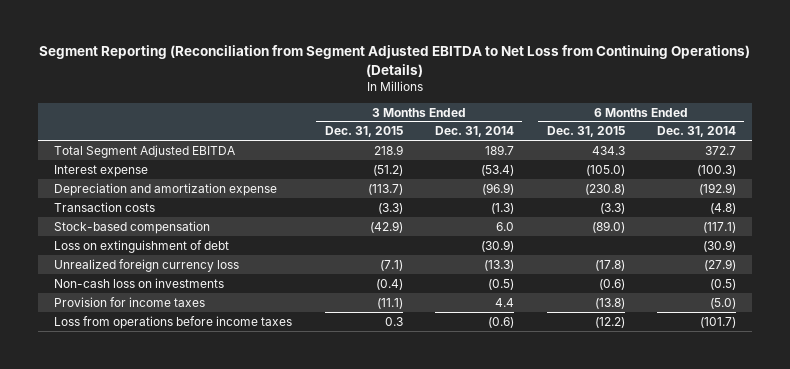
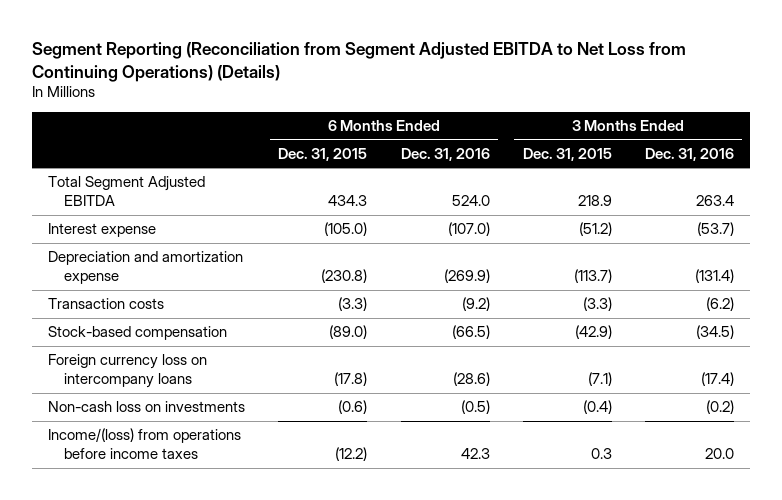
[435,126,515,138] Dec. 31, 2014 -> none
[657,126,737,138] Dec. 31, 2014 -> none
none -> [400,148,490,162] Dec. 31, 2016
none -> [644,148,734,162] Dec. 31, 2016
[54,239,230,253] Loss on extinguishment of debt -> none
[54,258,240,272] Unrealized foreign currency loss -> [48,354,208,389] Foreign currency loss on intercompany loans
[54,296,206,307] Provision for income taxes -> none
[54,315,293,329] Loss from operations before income taxes -> [48,428,242,460] Income/(loss) from operations before income taxes

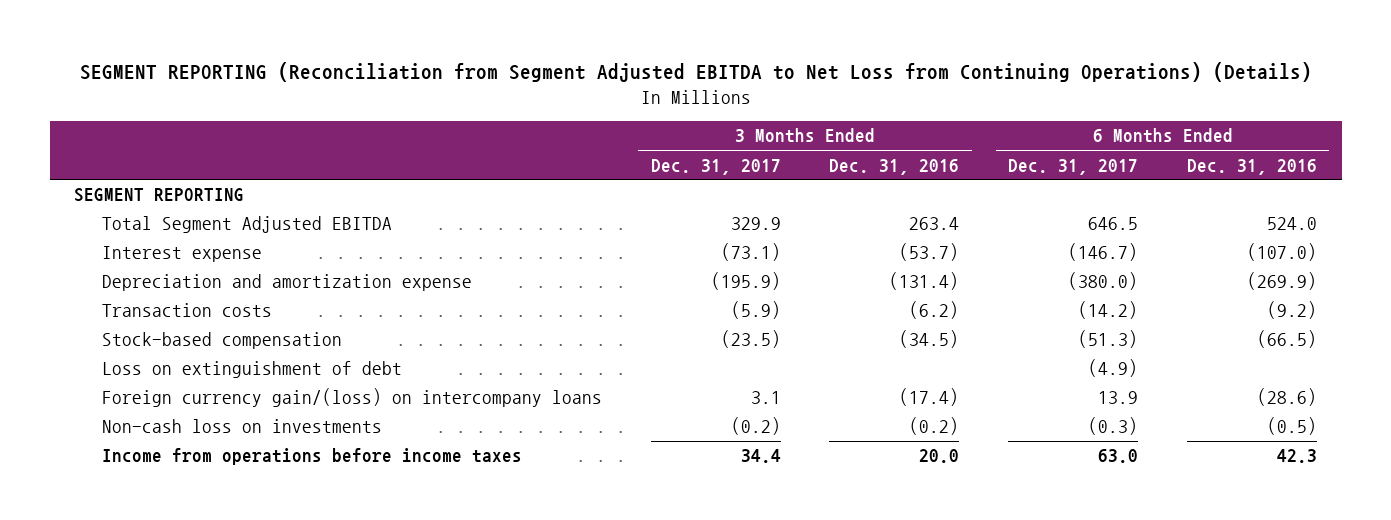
[31,41,686,82] Segment Reporting (Reconciliation from Segment Adjusted EBITDA to Net Loss from Continuing Operations) (Details) -> [79,61,1312,82] SEGMENT REPORTING (Reconciliation from Segment Adjusted EBITDA to Net Loss from Continuing Operations) (Details)
[278,148,368,162] Dec. 31, 2015 -> none
[522,148,612,162] Dec. 31, 2015 -> none
none -> [650,158,781,175] Dec. 31, 2017
none -> [1008,158,1139,175] Dec. 31, 2017
none -> [73,188,244,203] SEGMENT REPORTING
none -> [101,361,402,379] Loss on extinguishment of debt
[48,354,208,389] Foreign currency loss on intercompany loans -> [101,388,602,408] Foreign currency gain/(loss) on intercompany loans
[48,428,242,460] Income/(loss) from operations before income taxes -> [101,448,522,466] Income from operations before income taxes

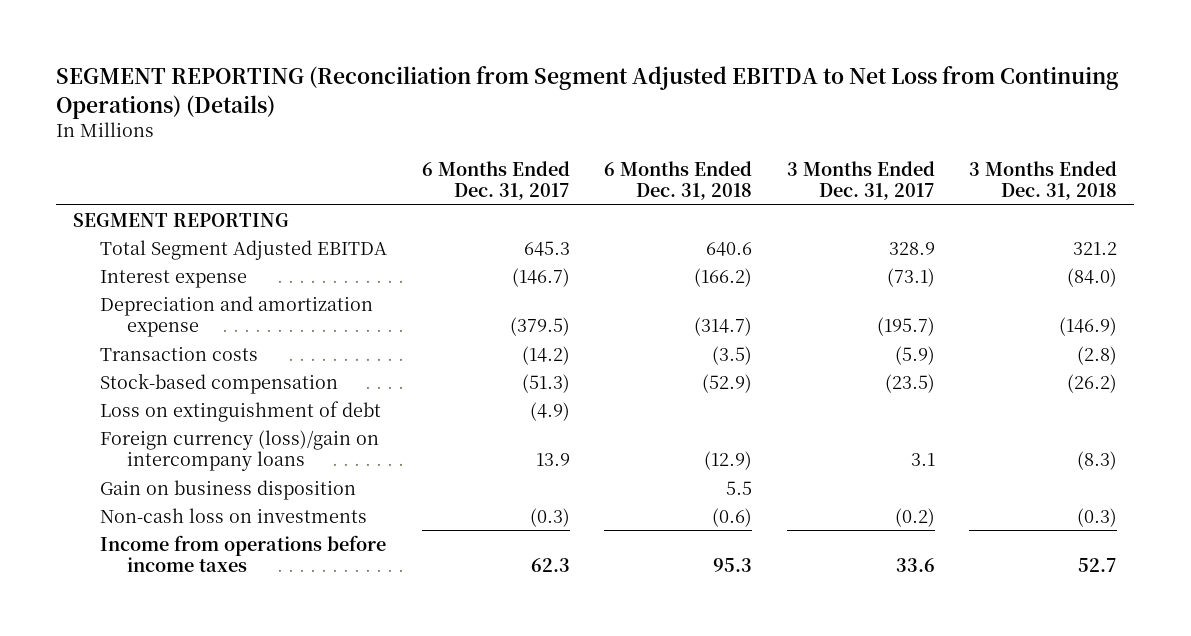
[829,158,960,175] Dec. 31, 2016 -> none
[1187,158,1318,175] Dec. 31, 2016 -> none
none -> [604,160,753,201] 6 Months Ended Dec. 31, 2018
none -> [969,160,1118,201] 3 Months Ended Dec. 31, 2018
[730,217,781,231] 329.9 -> [888,241,935,255] 328.9
[1088,217,1139,231] 646.5 -> [523,240,570,256] 645.3
[710,272,781,291] (195.9) -> [876,317,935,337] (195.7)
[1068,272,1139,291] (380.0) -> [509,317,570,337] (379.5)
[101,388,602,408] Foreign currency gain/(loss) on intercompany loans -> [100,429,380,472] Foreign currency (loss)/gain on intercompany loans
none -> [100,479,357,500] Gain on business disposition
[740,449,781,464] 34.4 -> [895,558,935,573] 33.6
[1098,449,1139,464] 63.0 -> [530,558,570,573] 62.3

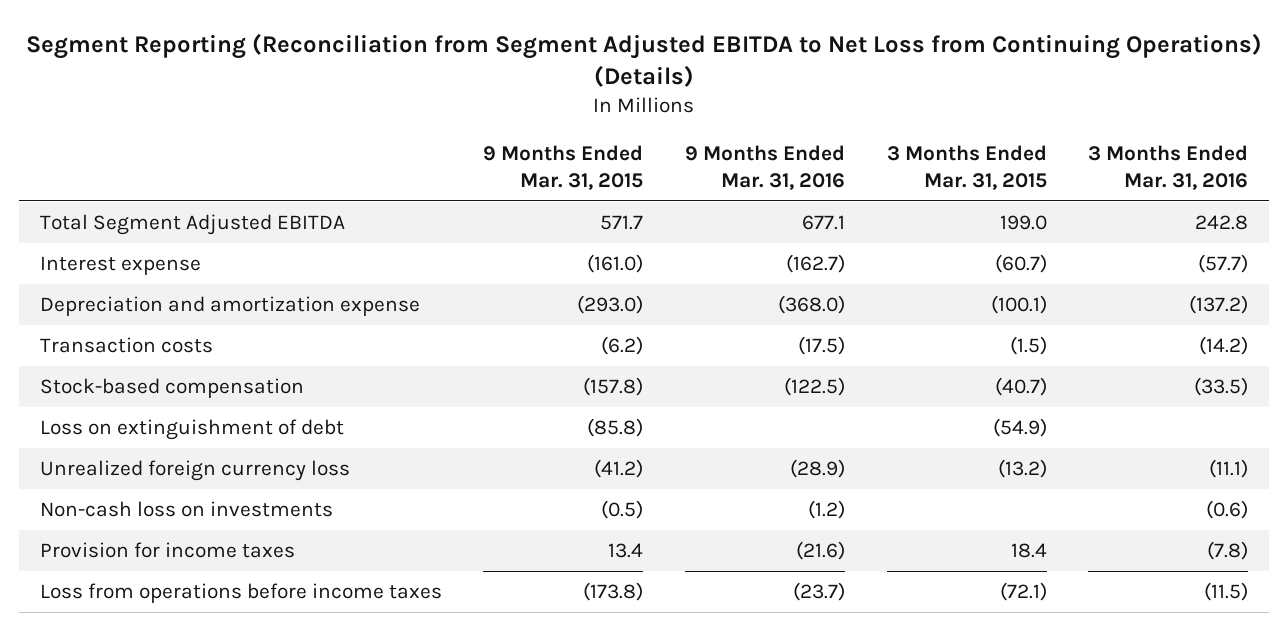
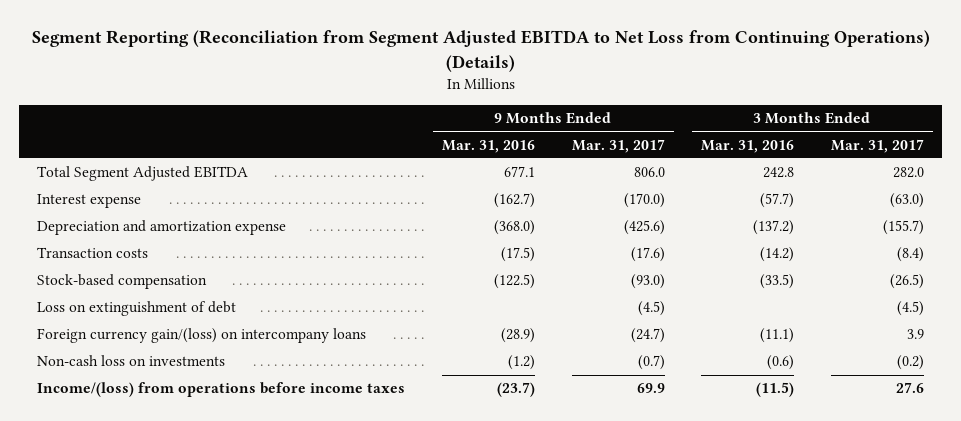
[483,145,644,190] 9 Months Ended Mar. 31, 2015 -> none
[886,145,1047,190] 3 Months Ended Mar. 31, 2015 -> none
none -> [571,138,665,153] Mar. 31, 2017
none -> [830,138,924,153] Mar. 31, 2017
[39,460,350,482] Unrealized foreign currency loss -> [37,328,367,344] Foreign currency gain/(loss) on intercompany loans
[39,542,295,559] Provision for income taxes -> none
[39,583,442,604] Loss from operations before income taxes -> [37,382,406,398] Income/(loss) from operations before income taxes

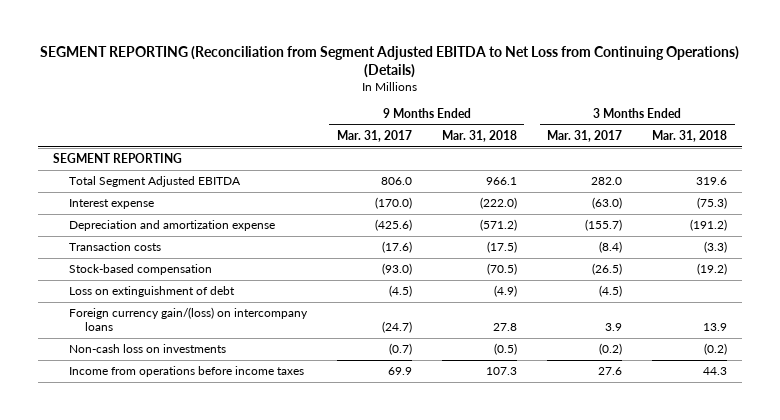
[31,30,930,72] Segment Reporting (Reconciliation from Segment Adjusted EBITDA to Net Loss from Continuing Operations) (Details) -> [40,45,740,79] SEGMENT REPORTING (Reconciliation from Segment Adjusted EBITDA to Net Loss from Continuing Operations) (Details)
[442,139,536,153] Mar. 31, 2016 -> none
[701,139,795,153] Mar. 31, 2016 -> none
none -> [441,129,517,142] Mar. 31, 2018
none -> [652,129,728,142] Mar. 31, 2018
none -> [53,153,183,164] SEGMENT REPORTING
[37,382,406,398] Income/(loss) from operations before income taxes -> [68,366,304,378] Income from operations before income taxes

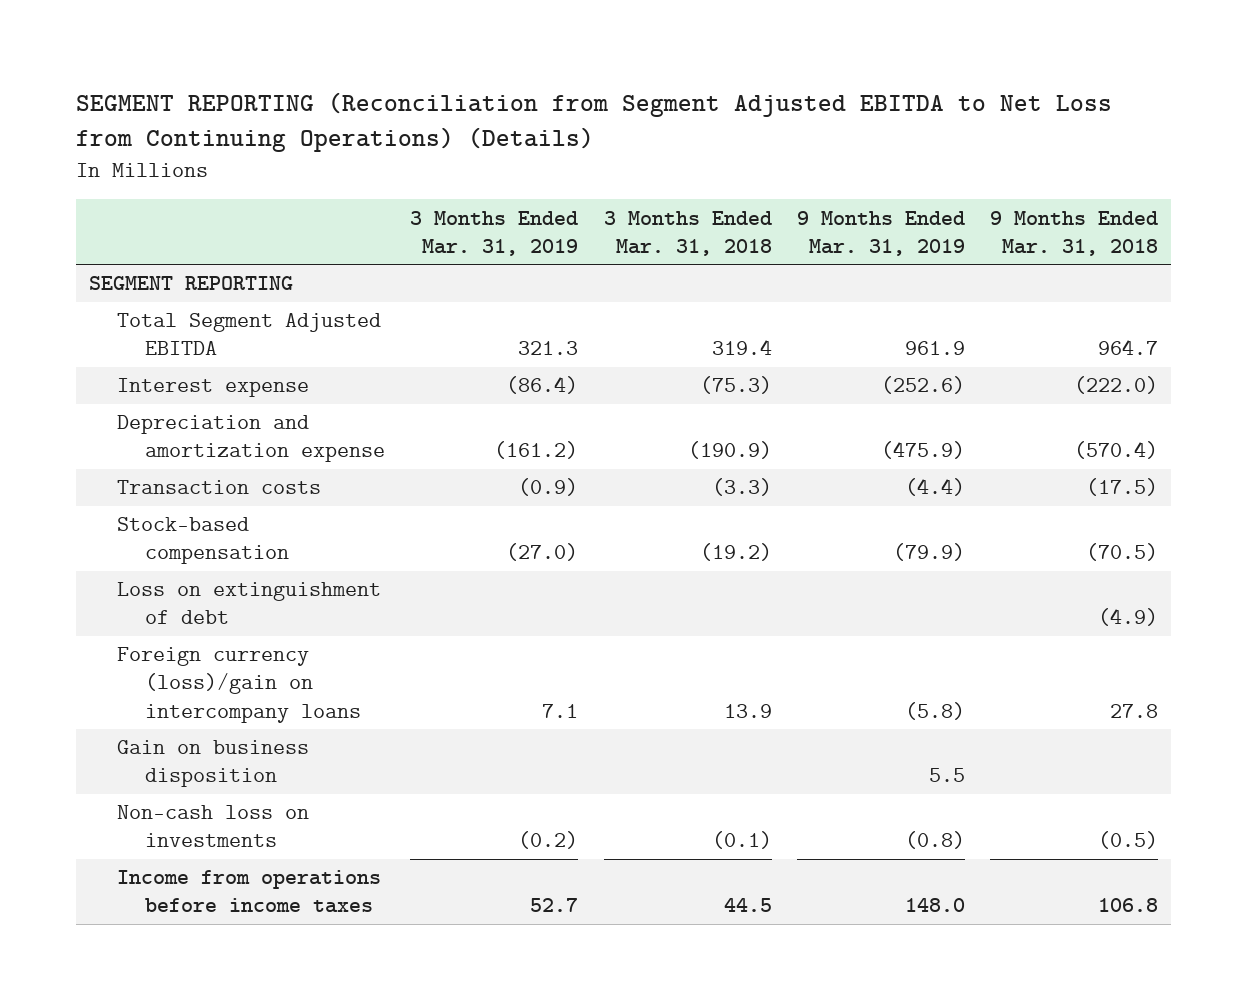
[336,129,412,142] Mar. 31, 2017 -> none
[547,129,623,142] Mar. 31, 2017 -> none
none -> [410,210,579,256] 3 Months Ended Mar. 31, 2019
none -> [797,210,966,256] 9 Months Ended Mar. 31, 2019
[485,177,517,186] 966.1 -> [1098,339,1159,356] 964.7
[696,177,728,186] 319.6 -> [711,339,772,356] 319.4
[479,219,517,232] (571.2) -> [1074,441,1159,460] (570.4)
[690,219,728,232] (191.2) -> [687,441,772,460] (190.9)
[68,307,308,332] Foreign currency gain/(loss) on intercompany loans -> [116,647,361,723] Foreign currency (loss)/gain on intercompany loans
none -> [116,740,309,788] Gain on business disposition
[704,343,728,356] (0.2) -> [711,831,772,850] (0.1)
[485,367,517,376] 107.3 -> [1098,898,1159,913] 106.8
[703,367,728,376] 44.3 -> [723,898,772,913] 44.5

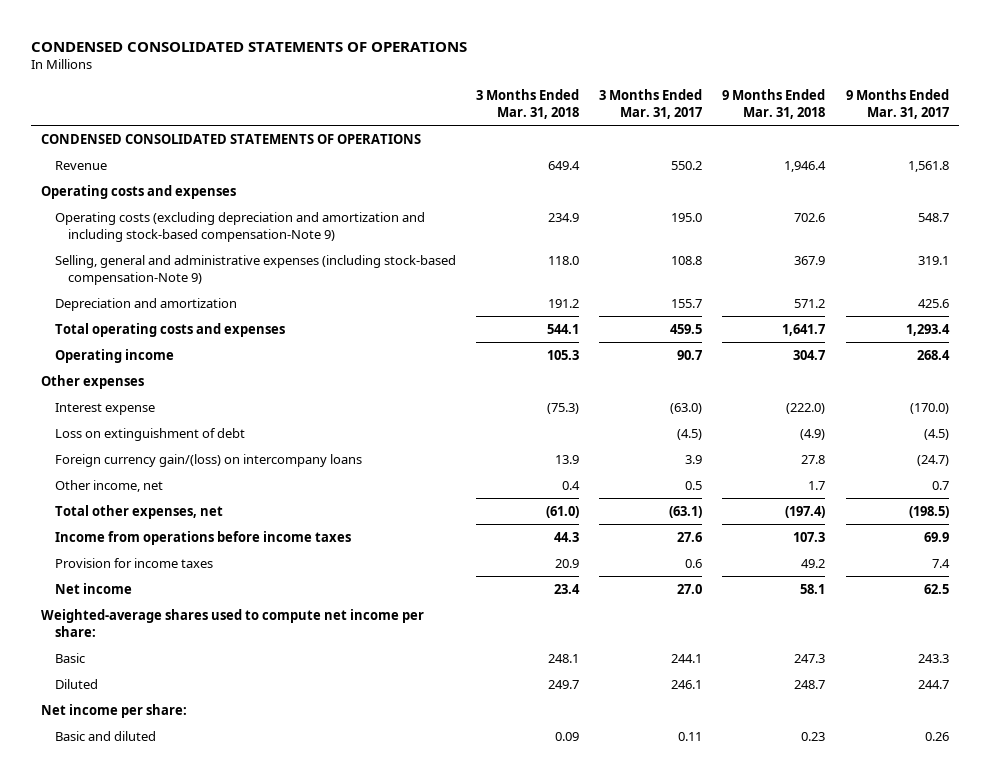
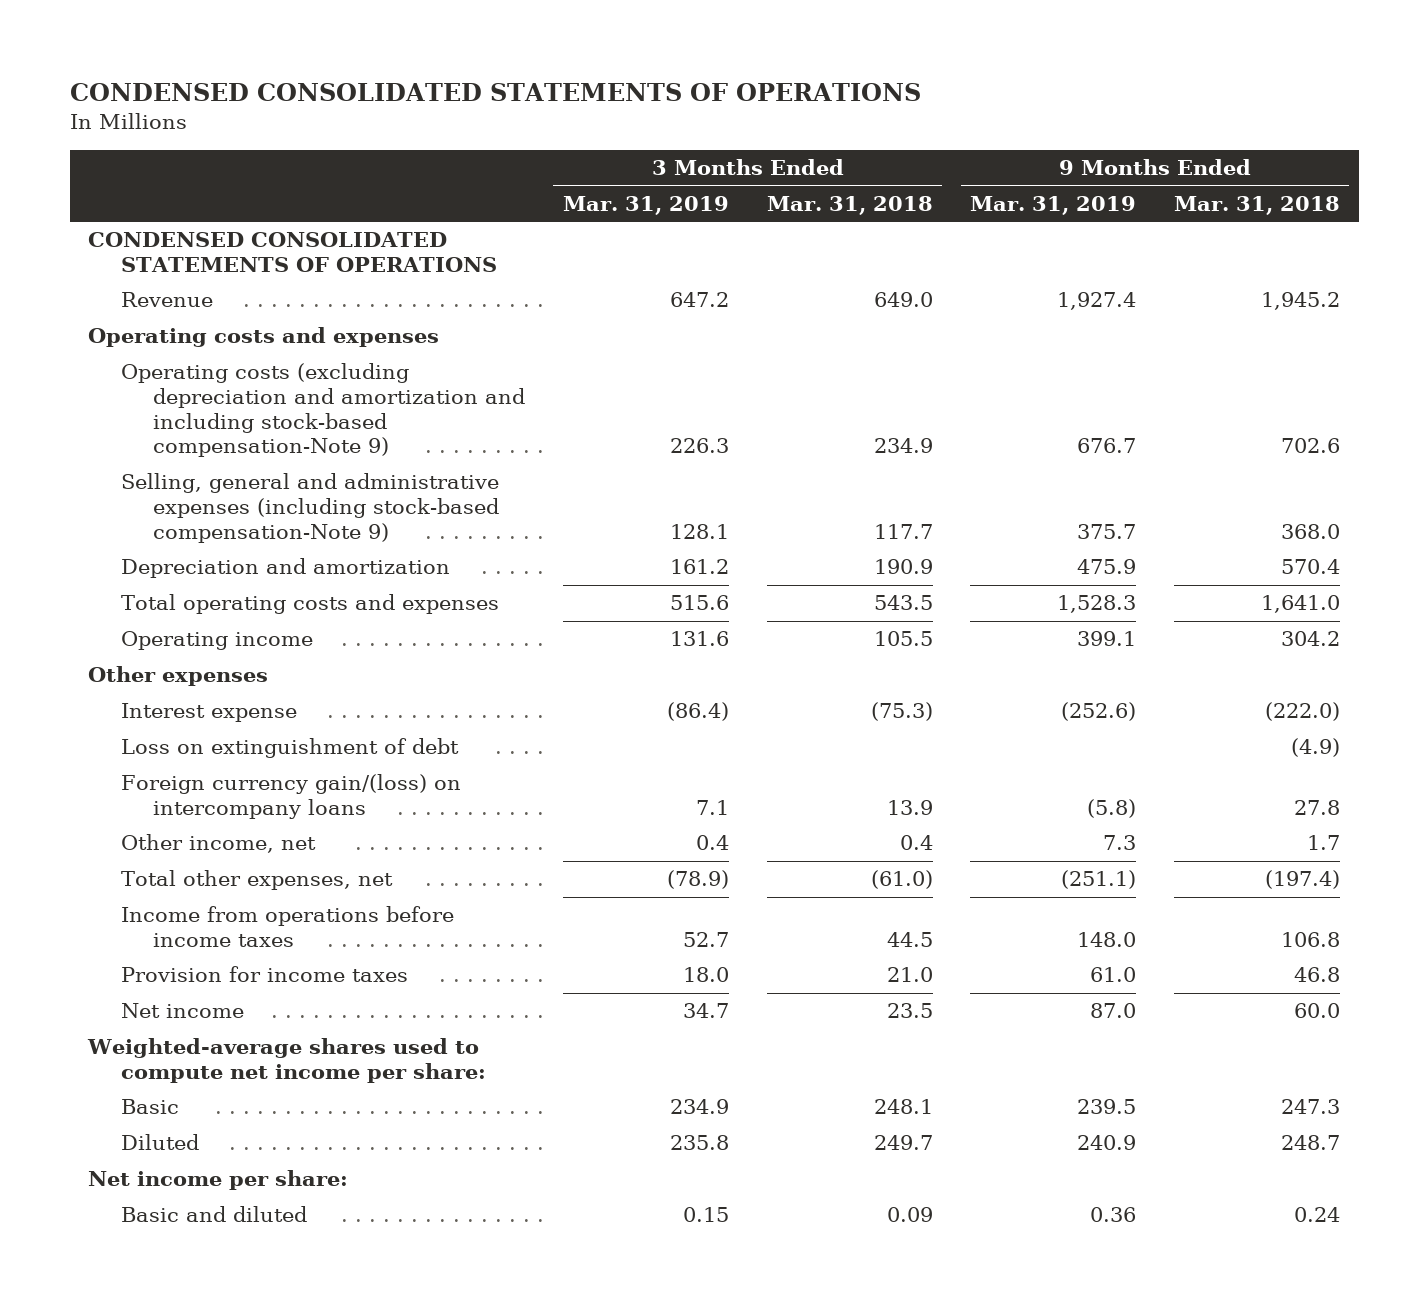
[599,89,703,120] 3 Months Ended Mar. 31, 2017 -> none
[845,89,949,120] 9 Months Ended Mar. 31, 2017 -> none
none -> [562,195,729,215] Mar. 31, 2019
none -> [970,195,1137,215] Mar. 31, 2019
[547,160,580,170] 649.4 -> [873,292,933,308] 649.0
[784,160,827,172] 1,946.4 -> [1260,292,1340,311] 1,945.2
[547,255,579,265] 118.0 -> [873,523,933,539] 117.7
[794,255,826,265] 367.9 -> [1280,523,1340,539] 368.0
[547,298,579,308] 191.2 -> [873,559,933,575] 190.9
[794,298,826,308] 571.2 -> [1280,559,1340,575] 570.4
[546,323,579,334] 544.1 -> [873,595,933,611] 543.5
[782,323,826,336] 1,641.7 -> [1260,595,1340,614] 1,641.0
[546,349,579,360] 105.3 -> [873,631,933,647] 105.5
[793,349,826,360] 304.7 -> [1280,631,1340,647] 304.2
[553,531,579,542] 44.3 -> [886,931,933,947] 44.5
[793,531,826,542] 107.3 -> [1280,931,1340,947] 106.8
[554,558,579,568] 20.9 -> [886,967,933,983] 21.0
[801,558,826,568] 49.2 -> [1293,967,1340,983] 46.8
[553,583,580,594] 23.4 -> [886,1003,933,1019] 23.5
[800,583,826,594] 58.1 -> [1293,1003,1340,1019] 60.0
[801,731,826,741] 0.23 -> [1293,1207,1340,1223] 0.24

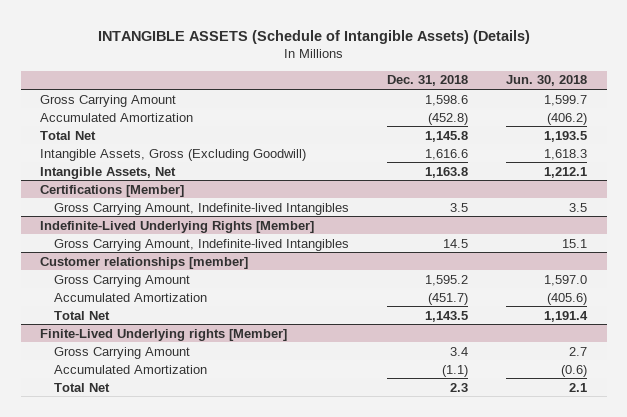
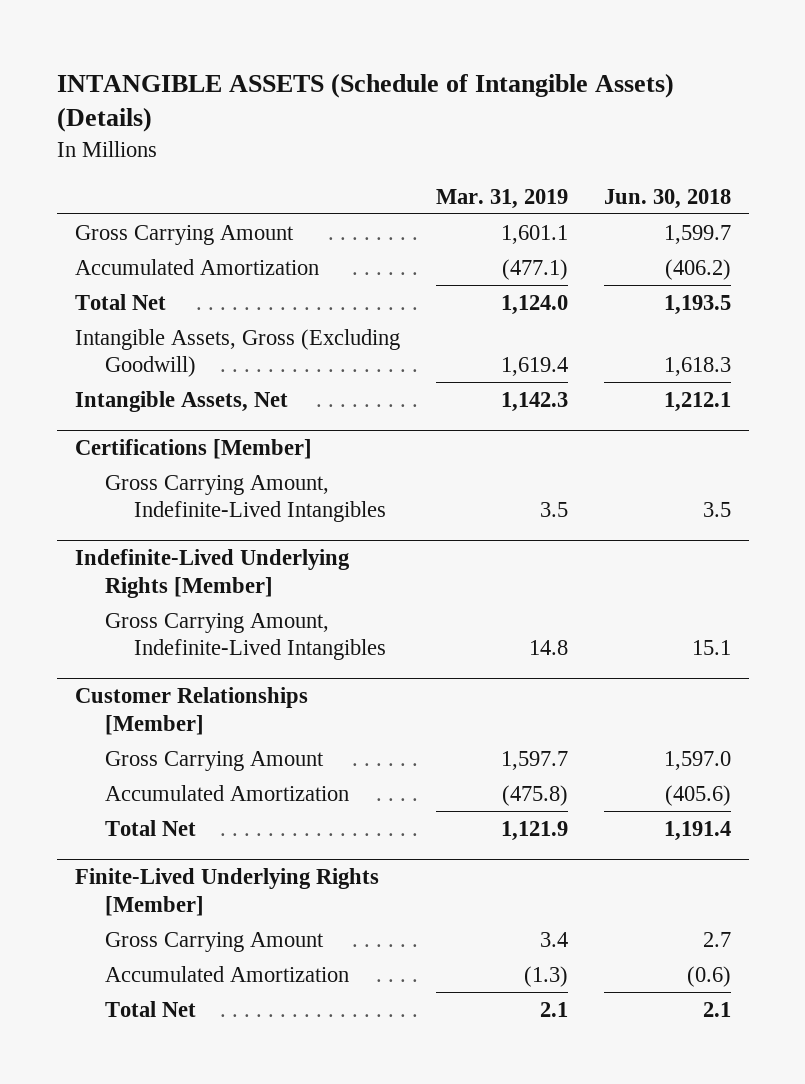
[387,75,469,87] Dec. 31, 2018 -> none
none -> [435,188,568,209] Mar. 31, 2019
[54,202,350,215] Gross Carrying Amount, Indefinite-lived Intangibles -> [104,474,387,523] Gross Carrying Amount, Indefinite-Lived Intangibles
[54,238,350,251] Gross Carrying Amount, Indefinite-lived Intangibles -> [104,612,387,661] Gross Carrying Amount, Indefinite-Lived Intangibles
[39,256,248,269] Customer relationships [member] -> [74,687,308,735] Customer Relationships [Member]
[39,328,287,341] Finite-Lived Underlying rights [Member] -> [74,868,379,916] Finite-Lived Underlying Rights [Member]

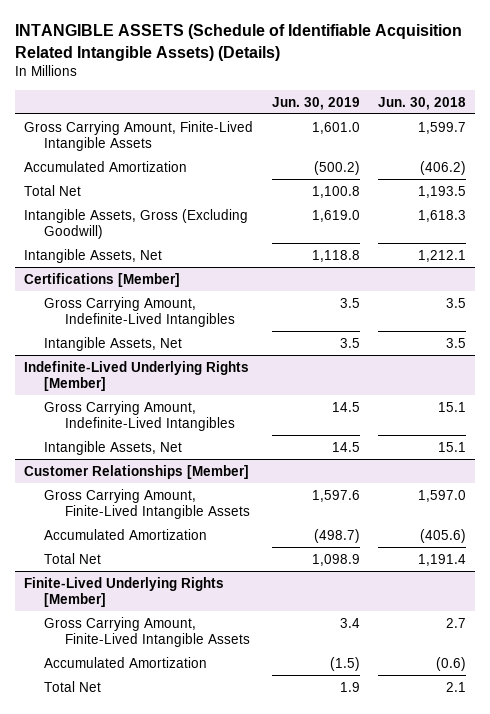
[56,72,674,133] INTANGIBLE ASSETS (Schedule of Intangible Assets) (Details) -> [14,24,462,61] INTANGIBLE ASSETS (Schedule of Identifiable Acquisition Related Intangible Assets) (Details)
[435,188,568,209] Mar. 31, 2019 -> none
none -> [271,96,360,110] Jun. 30, 2019
[74,224,294,245] Gross Carrying Amount -> [24,120,254,152] Gross Carrying Amount, Finite-Lived Intangible Assets
none -> [44,336,183,351] Intangible Assets, Net
none -> [44,440,183,455] Intangible Assets, Net
[104,750,324,771] Gross Carrying Amount -> [44,488,250,520] Gross Carrying Amount, Finite-Lived Intangible Assets
[104,931,324,952] Gross Carrying Amount -> [44,616,250,648] Gross Carrying Amount, Finite-Lived Intangible Assets

